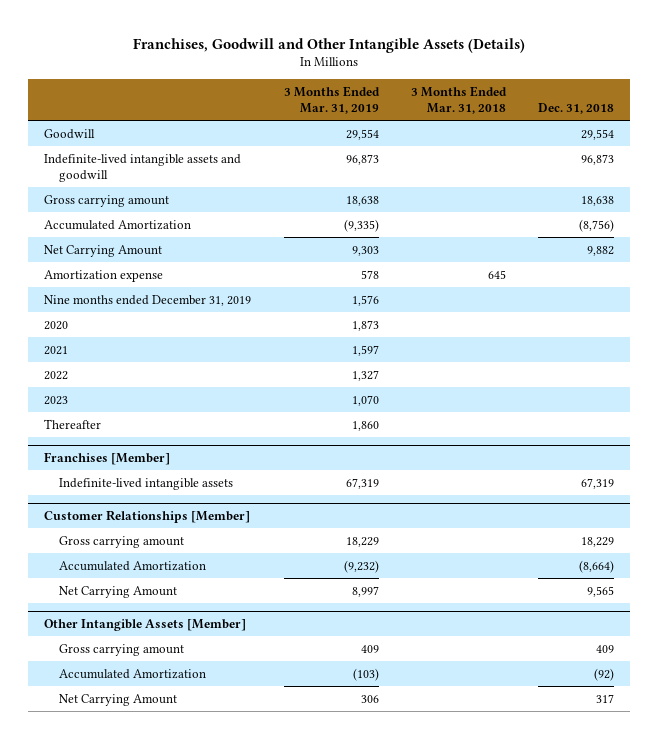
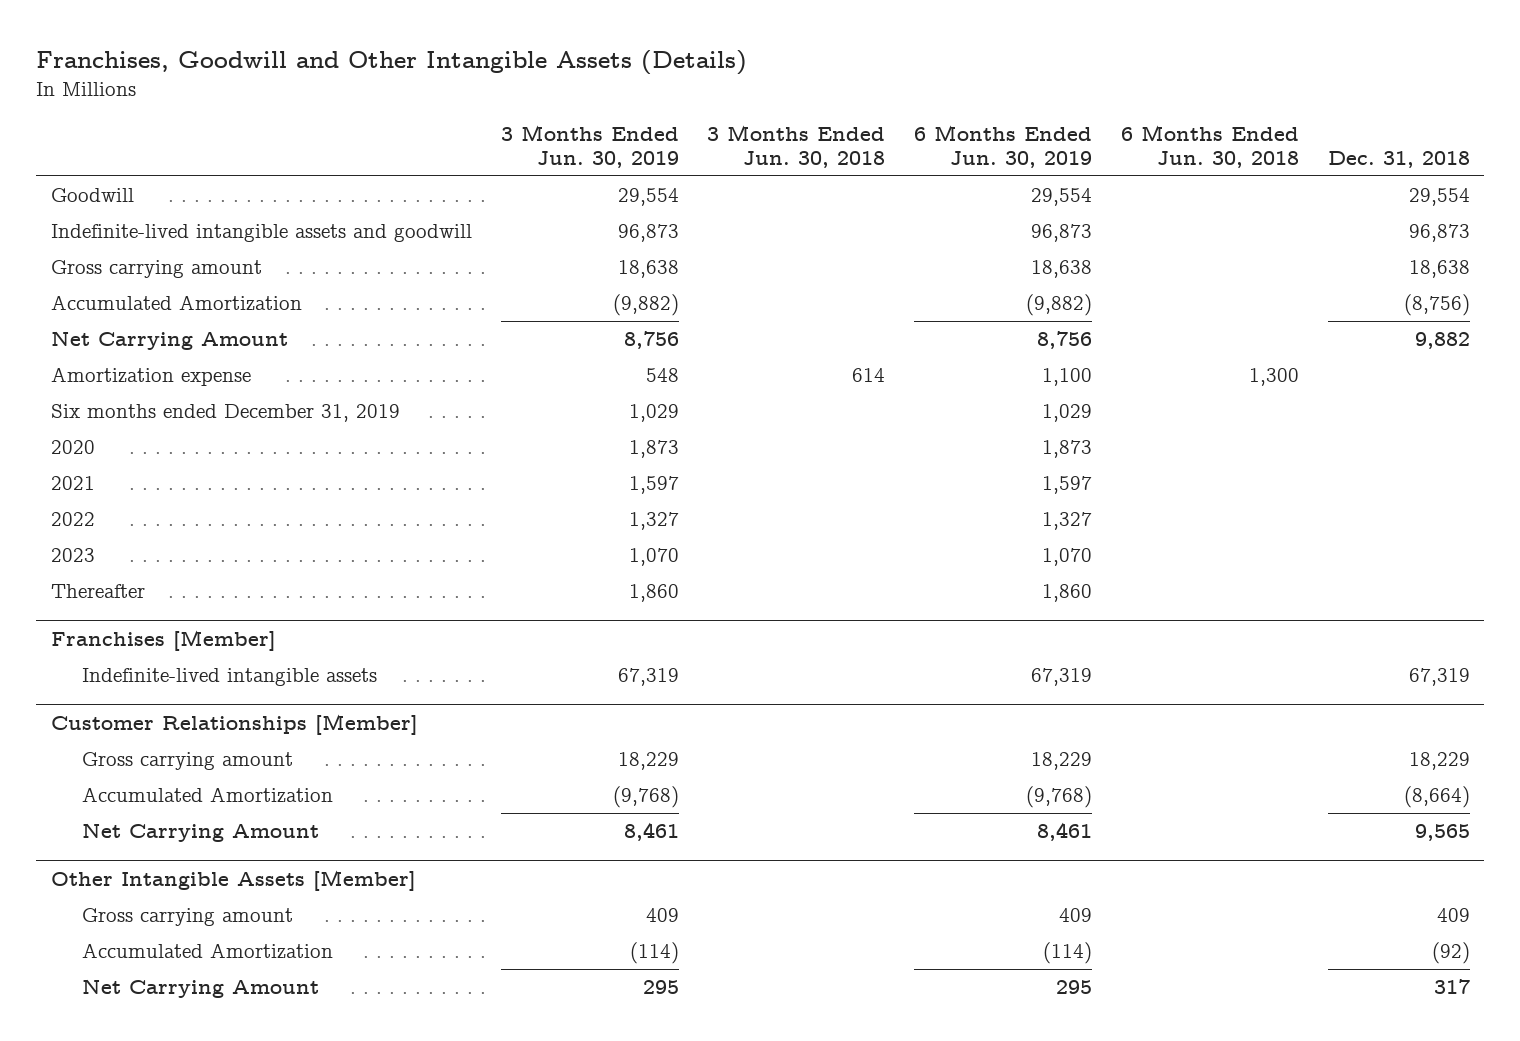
[283,85,380,115] 3 Months Ended Mar. 31, 2019 -> none
[410,85,507,115] 3 Months Ended Mar. 31, 2018 -> none
none -> [500,124,679,168] 3 Months Ended Jun. 30, 2019
none -> [707,124,886,168] 3 Months Ended Jun. 30, 2018
none -> [914,124,1093,168] 6 Months Ended Jun. 30, 2019
none -> [1120,124,1299,168] 6 Months Ended Jun. 30, 2018
[44,294,252,306] Nine months ended December 31, 2019 -> [50,404,400,423] Six months ended December 31, 2019

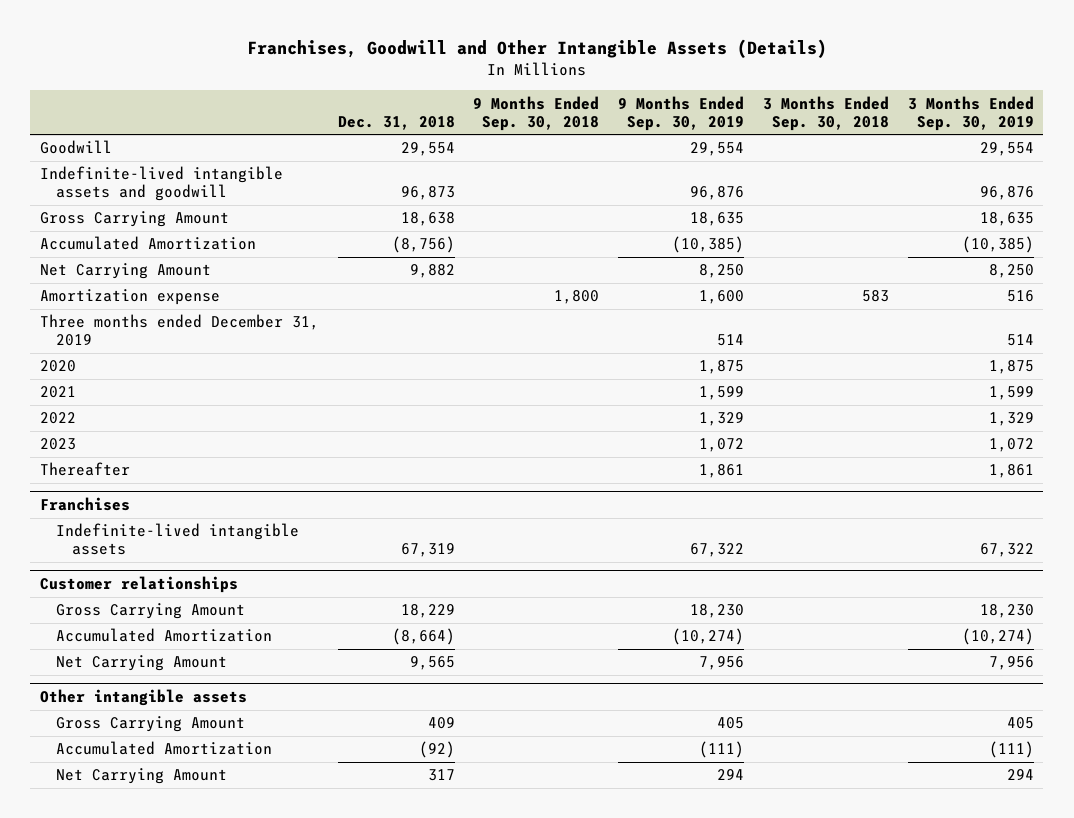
[500,124,679,168] 3 Months Ended Jun. 30, 2019 -> none
[707,124,886,168] 3 Months Ended Jun. 30, 2018 -> none
[914,124,1093,168] 6 Months Ended Jun. 30, 2019 -> none
[1120,124,1299,168] 6 Months Ended Jun. 30, 2018 -> none
none -> [473,95,600,131] 9 Months Ended Sep. 30, 2018
none -> [618,95,745,131] 9 Months Ended Sep. 30, 2019
none -> [763,95,890,131] 3 Months Ended Sep. 30, 2018
none -> [908,95,1035,131] 3 Months Ended Sep. 30, 2019
[50,260,262,279] Gross carrying amount -> [39,211,229,228] Gross Carrying Amount
[50,404,400,423] Six months ended December 31, 2019 -> [39,314,319,347] Three months ended December 31, 2019
[50,629,276,651] Franchises [Member] -> [39,497,130,512] Franchises
[50,713,418,735] Customer Relationships [Member] -> [39,576,238,594] Customer relationships
[81,752,293,771] Gross carrying amount -> [55,603,245,620] Gross Carrying Amount
[50,869,416,891] Other Intangible Assets [Member] -> [39,689,247,707] Other intangible assets
[81,908,293,927] Gross carrying amount -> [55,716,245,733] Gross Carrying Amount

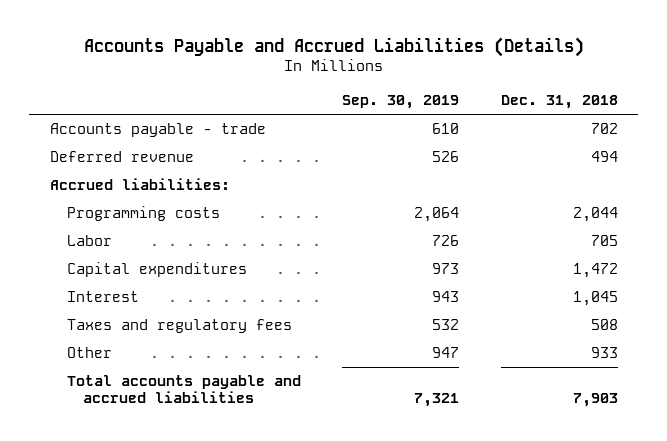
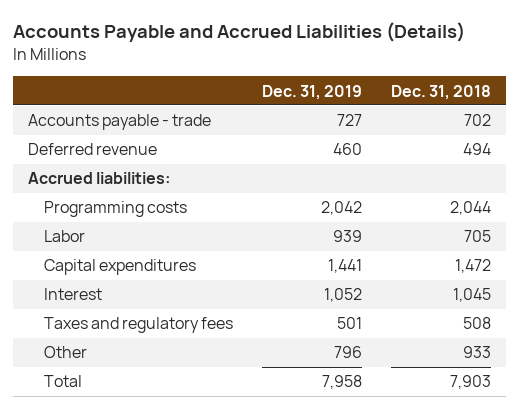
[342,95,460,110] Sep. 30, 2019 -> none
none -> [262,84,363,100] Dec. 31, 2019
[66,375,301,404] Total accounts payable and accrued liabilities -> [44,375,83,388] Total

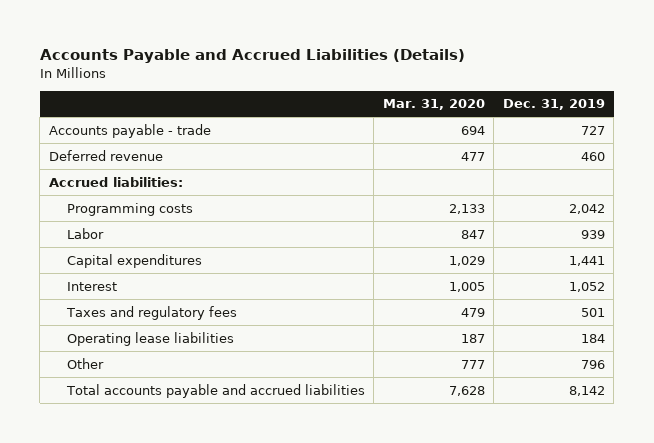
[391,84,492,100] Dec. 31, 2018 -> none
none -> [382,99,485,111] Mar. 31, 2020
none -> [66,331,234,346] Operating lease liabilities
[44,375,83,388] Total -> none
none -> [65,383,365,398] Total accounts payable and accrued liabilities

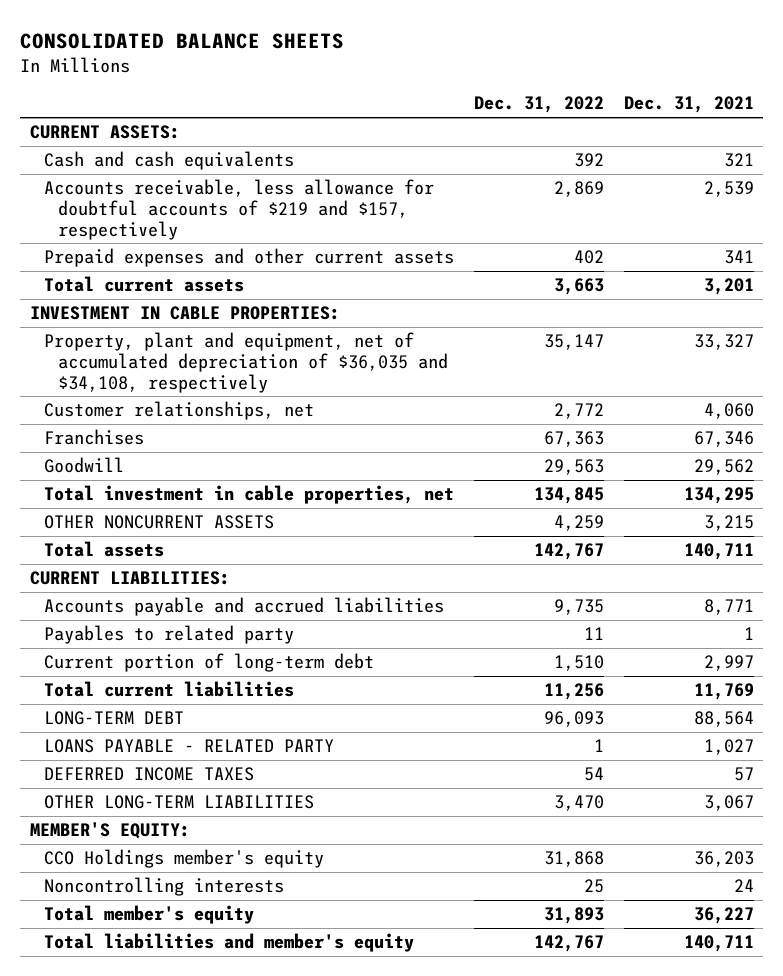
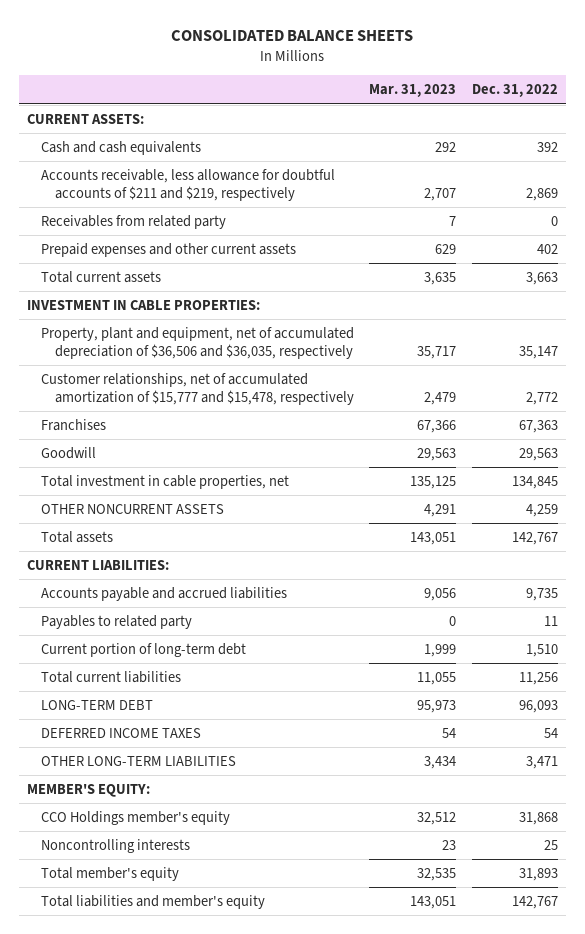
[623,96,754,114] Dec. 31, 2021 -> none
none -> [369,84,457,98] Mar. 31, 2023
[43,179,434,240] Accounts receivable, less allowance for doubtful accounts of $219 and $157, respectively -> [40,169,335,201] Accounts receivable, less allowance for doubtful accounts of $211 and $219, respectively
none -> [40,215,226,230] Receivables from related party
[43,332,449,393] Property, plant and equipment, net of accumulated depreciation of $36,035 and $34,108, respectively -> [40,327,354,359] Property, plant and equipment, net of accumulated depreciation of $36,506 and $36,035, respectively
[43,401,314,421] Customer relationships, net -> [40,373,354,405] Customer relationships, net of accumulated amortization of $15,777 and $15,478, respectively
[43,739,334,754] LOANS PAYABLE - RELATED PARTY -> none
[553,795,604,812] 3,470 -> [526,756,559,770] 3,471

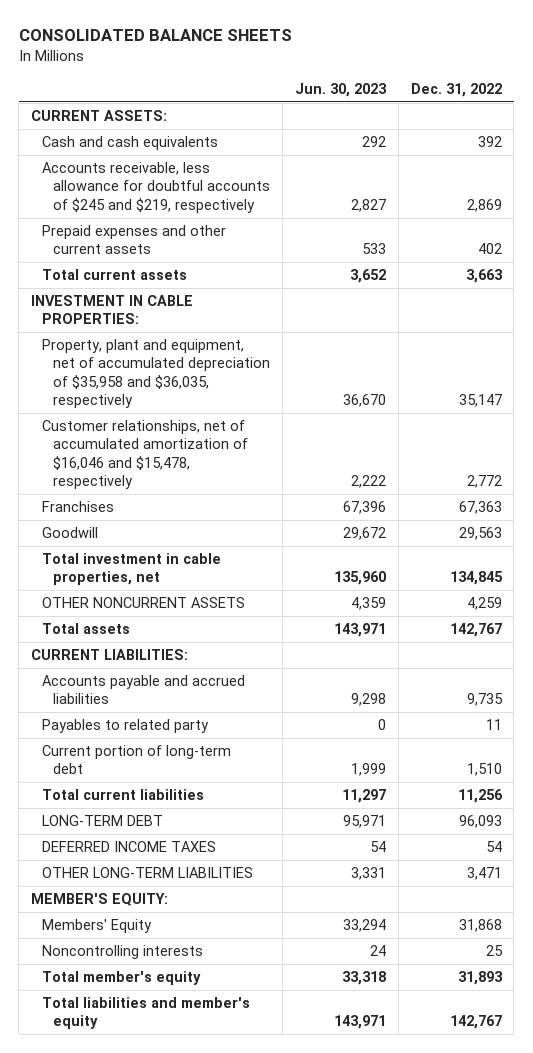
[369,84,457,98] Mar. 31, 2023 -> none
none -> [294,82,387,97] Jun. 30, 2023
[40,215,226,230] Receivables from related party -> none
[40,169,335,201] Accounts receivable, less allowance for doubtful accounts of $211 and $219, respectively -> [42,162,271,213] Accounts receivable, less allowance for doubtful accounts of $245 and $219, respectively
[40,327,354,359] Property, plant and equipment, net of accumulated depreciation of $36,506 and $36,035, respectively -> [42,339,271,409] Property, plant and equipment, net of accumulated depreciation of $35,958 and $36,035, respectively
[40,373,354,405] Customer relationships, net of accumulated amortization of $15,777 and $15,478, respectively -> [42,420,249,490] Customer relationships, net of accumulated amortization of $16,046 and $15,478, respectively
[40,811,230,826] CCO Holdings member's equity -> [42,919,153,934] Members' Equity

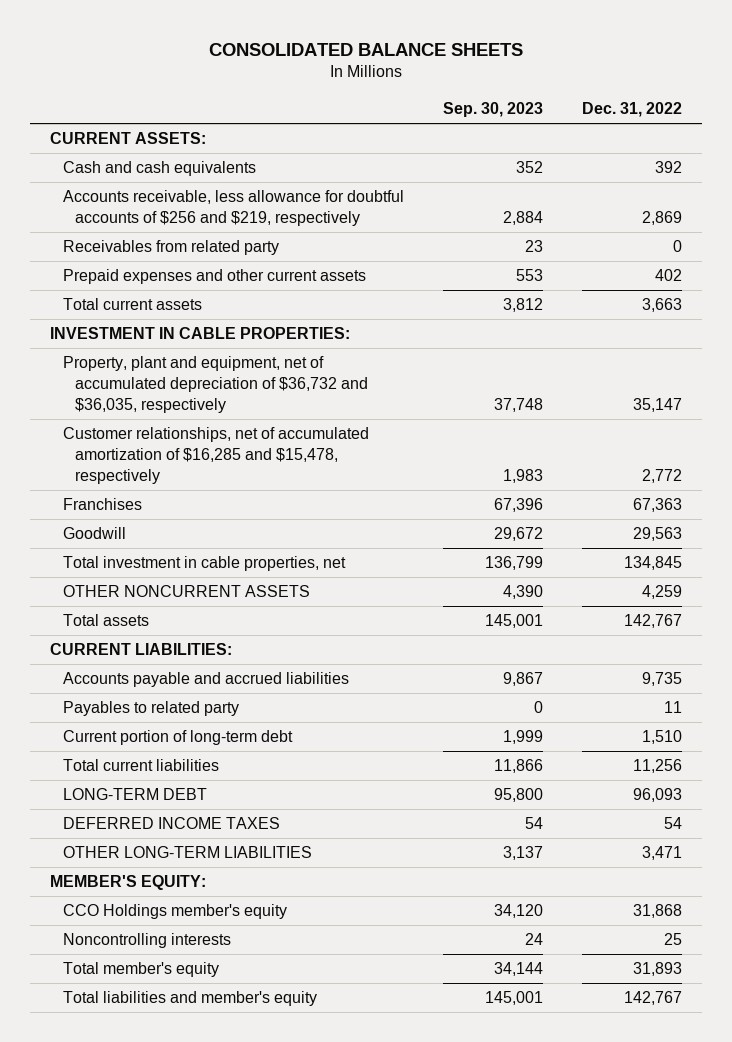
[294,82,387,97] Jun. 30, 2023 -> none
none -> [442,101,543,117] Sep. 30, 2023
[42,162,271,213] Accounts receivable, less allowance for doubtful accounts of $245 and $219, respectively -> [62,190,404,227] Accounts receivable, less allowance for doubtful accounts of $256 and $219, respectively
none -> [62,240,279,256] Receivables from related party
[42,339,271,409] Property, plant and equipment, net of accumulated depreciation of $35,958 and $36,035, respectively -> [62,356,368,414] Property, plant and equipment, net of accumulated depreciation of $36,732 and $36,035, respectively
[42,420,249,490] Customer relationships, net of accumulated amortization of $16,046 and $15,478, respectively -> [62,427,369,485] Customer relationships, net of accumulated amortization of $16,285 and $15,478, respectively
[42,919,153,934] Members' Equity -> [62,904,287,920] CCO Holdings member's equity

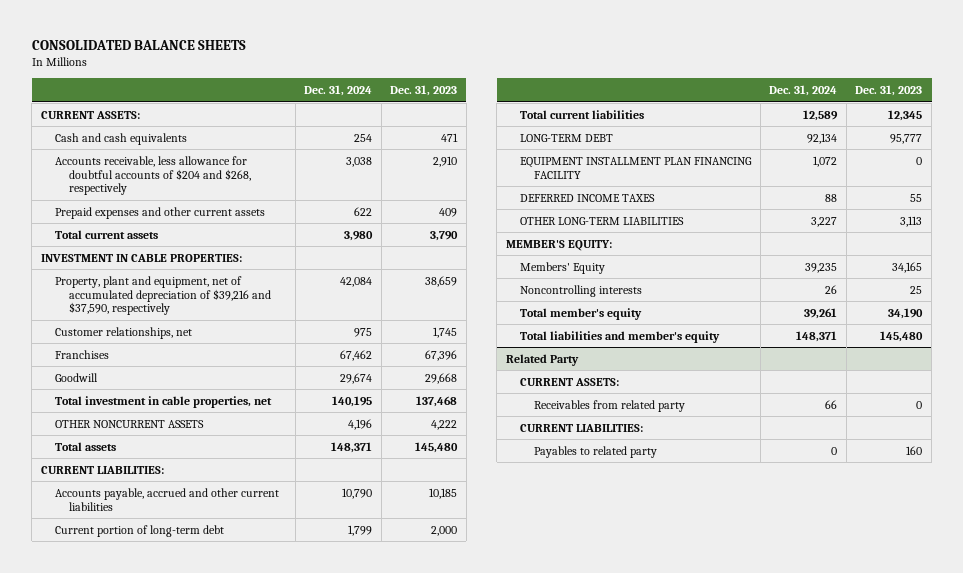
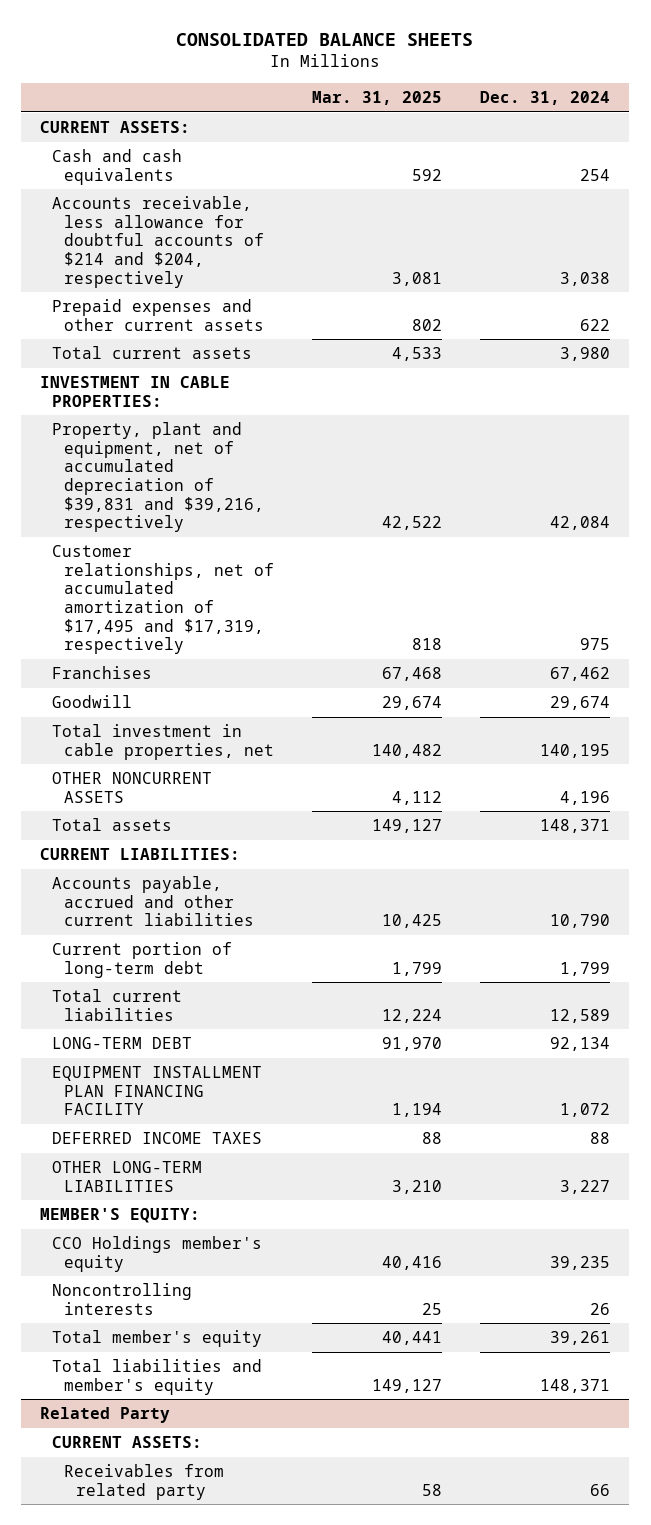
[390,85,458,97] Dec. 31, 2023 -> none
none -> [312,91,443,106] Mar. 31, 2025
[54,155,252,196] Accounts receivable, less allowance for doubtful accounts of $204 and $268, respectively -> [52,196,265,288] Accounts receivable, less allowance for doubtful accounts of $214 and $204, respectively
[54,275,272,316] Property, plant and equipment, net of accumulated depreciation of $39,216 and $37,590, respectively -> [52,422,265,533] Property, plant and equipment, net of accumulated depreciation of $39,831 and $39,216, respectively
[54,326,192,339] Customer relationships, net -> [52,545,275,655] Customer relationships, net of accumulated amortization of $17,495 and $17,319, respectively
[520,261,606,274] Members' Equity -> [52,1236,263,1272] CCO Holdings member's equity
[520,423,644,432] CURRENT LIABILITIES: -> none
[534,445,658,458] Payables to related party -> none

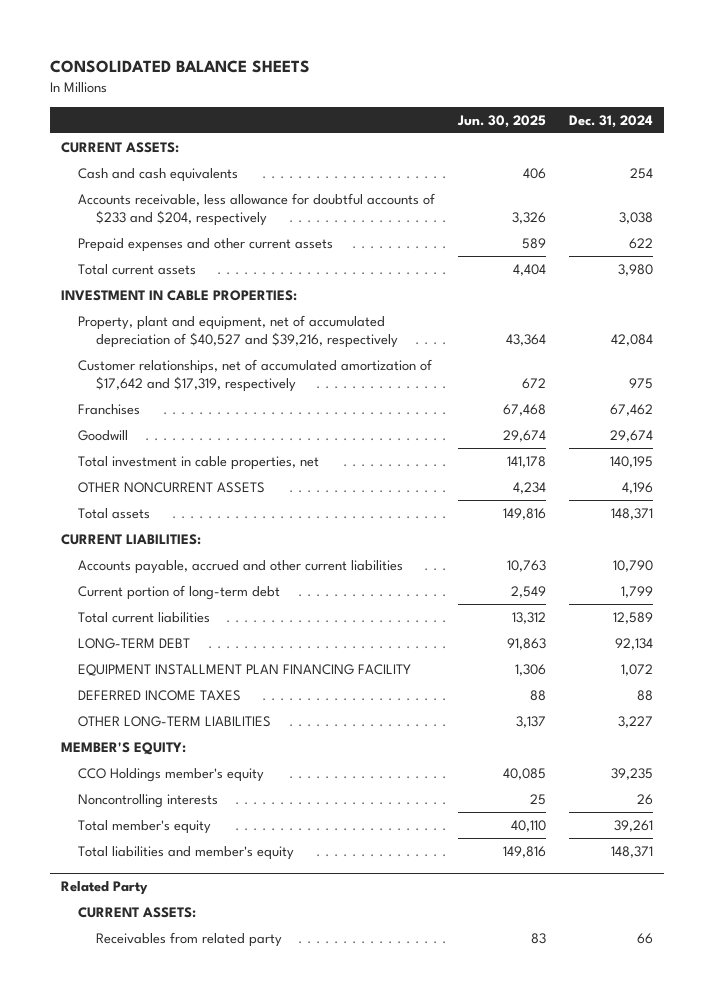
[312,91,443,106] Mar. 31, 2025 -> none
none -> [457,114,547,128] Jun. 30, 2025
[52,196,265,288] Accounts receivable, less allowance for doubtful accounts of $214 and $204, respectively -> [78,192,436,227] Accounts receivable, less allowance for doubtful accounts of $233 and $204, respectively
[52,422,265,533] Property, plant and equipment, net of accumulated depreciation of $39,831 and $39,216, respectively -> [78,314,399,349] Property, plant and equipment, net of accumulated depreciation of $40,527 and $39,216, respectively
[52,545,275,655] Customer relationships, net of accumulated amortization of $17,495 and $17,319, respectively -> [78,358,433,393] Customer relationships, net of accumulated amortization of $17,642 and $17,319, respectively

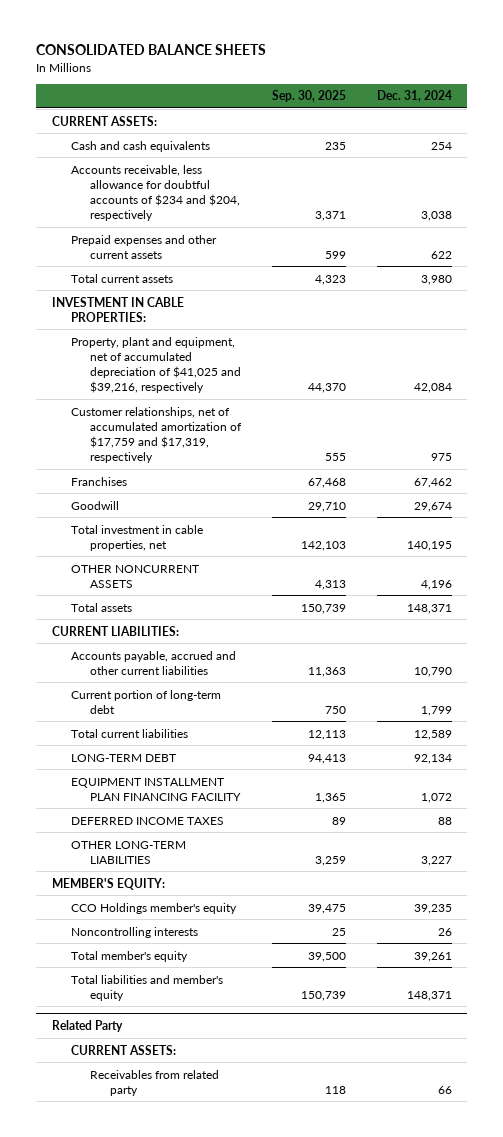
[457,114,547,128] Jun. 30, 2025 -> none
none -> [271,90,346,103] Sep. 30, 2025
[78,192,436,227] Accounts receivable, less allowance for doubtful accounts of $233 and $204, respectively -> [71,164,241,221] Accounts receivable, less allowance for doubtful accounts of $234 and $204, respectively
[78,314,399,349] Property, plant and equipment, net of accumulated depreciation of $40,527 and $39,216, respectively -> [71,336,242,393] Property, plant and equipment, net of accumulated depreciation of $41,025 and $39,216, respectively
[78,358,433,393] Customer relationships, net of accumulated amortization of $17,642 and $17,319, respectively -> [71,406,243,463] Customer relationships, net of accumulated amortization of $17,759 and $17,319, respectively

